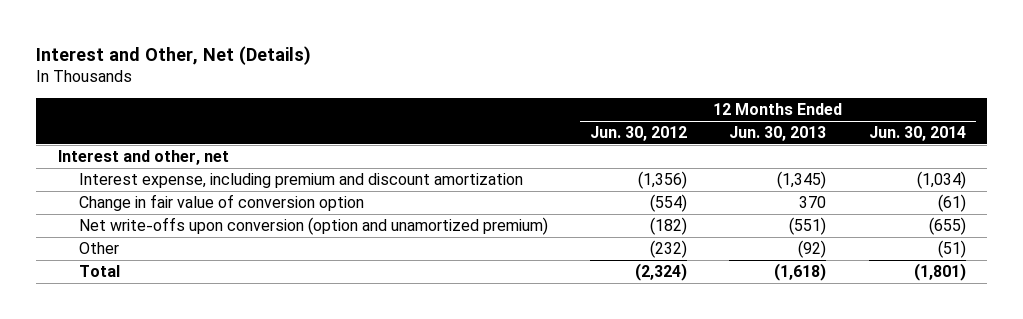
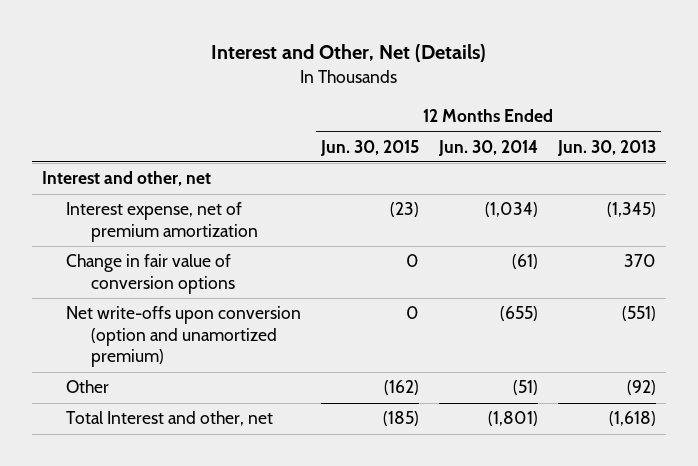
[590,125,688,141] Jun. 30, 2012 -> none
none -> [320,139,420,156] Jun. 30, 2015
[78,172,523,188] Interest expense, including premium and discount amortization -> [66,202,258,242] Interest expense, net of premium amortization
[78,193,364,211] Change in fair value of conversion option -> [66,254,235,294] Change in fair value of conversion options
[78,264,120,277] Total -> [66,411,274,427] Total Interest and other, net

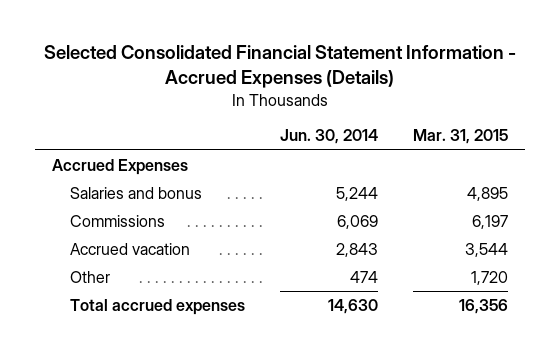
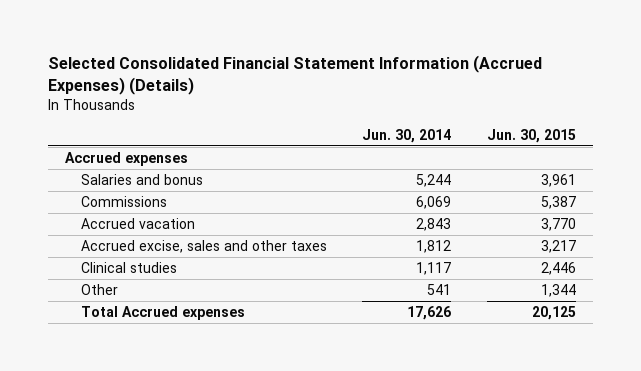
[44,45,517,89] Selected Consolidated Financial Statement Information - Accrued Expenses (Details) -> [47,55,542,96] Selected Consolidated Financial Statement Information (Accrued Expenses) (Details)
[413,129,509,145] Mar. 31, 2015 -> none
none -> [486,128,576,143] Jun. 30, 2015
[52,158,189,175] Accrued Expenses -> [65,151,189,166] Accrued expenses
none -> [80,239,327,253] Accrued excise, sales and other taxes
none -> [80,261,177,273] Clinical studies
[350,270,379,283] 474 -> [427,283,452,295] 541
[70,298,246,315] Total accrued expenses -> [80,305,245,320] Total Accrued expenses
[328,298,379,314] 14,630 -> [407,305,452,320] 17,626

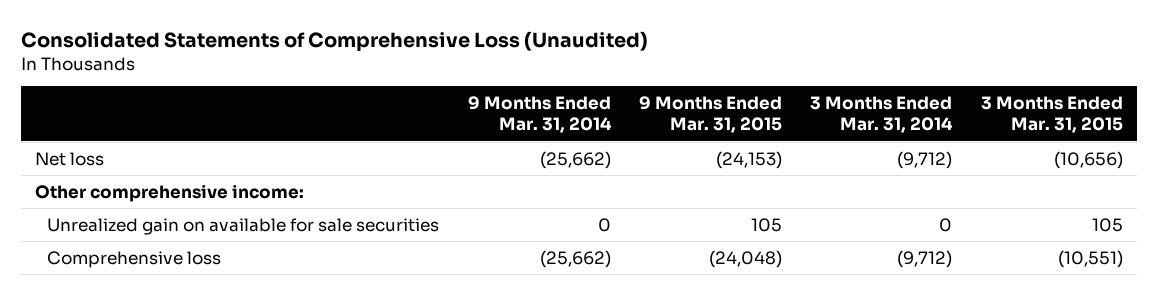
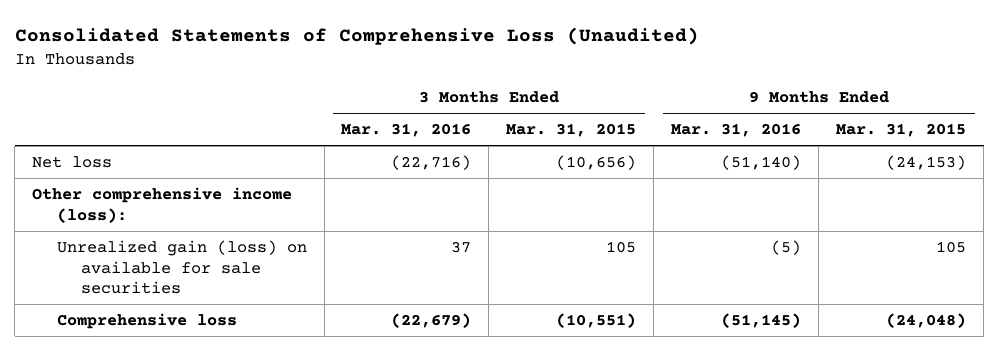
[467,96,612,134] 9 Months Ended Mar. 31, 2014 -> none
[810,96,954,134] 3 Months Ended Mar. 31, 2014 -> none
none -> [341,123,472,138] Mar. 31, 2016
none -> [671,123,802,138] Mar. 31, 2016
[35,183,305,202] Other comprehensive income: -> [32,187,293,223] Other comprehensive income (loss):
[47,217,440,235] Unrealized gain on available for sale securities -> [56,240,307,295] Unrealized gain (loss) on available for sale securities

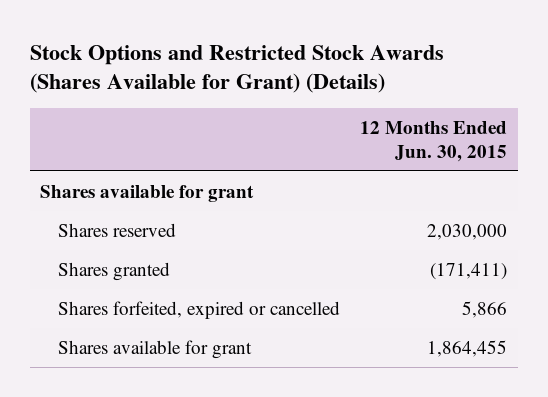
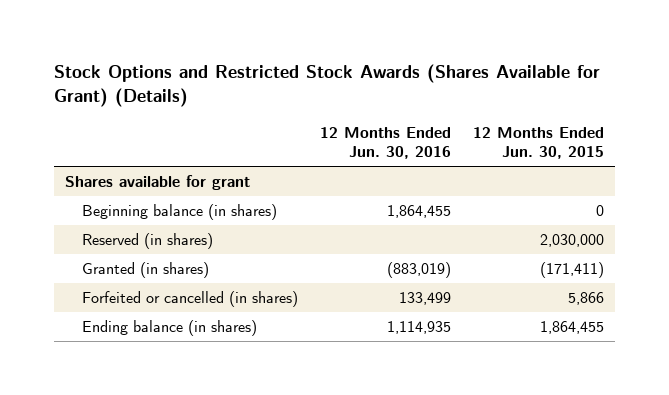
none -> [320,126,452,160] 12 Months Ended Jun. 30, 2016
none -> [82,203,278,220] Beginning balance (in shares)
[57,222,176,237] Shares reserved -> [82,232,214,249] Reserved (in shares)
[57,261,170,281] Shares granted -> [82,261,210,278] Granted (in shares)
[57,300,340,319] Shares forfeited, expired or cancelled -> [82,290,299,307] Forfeited or cancelled (in shares)
[57,339,252,359] Shares available for grant -> [82,319,258,336] Ending balance (in shares)

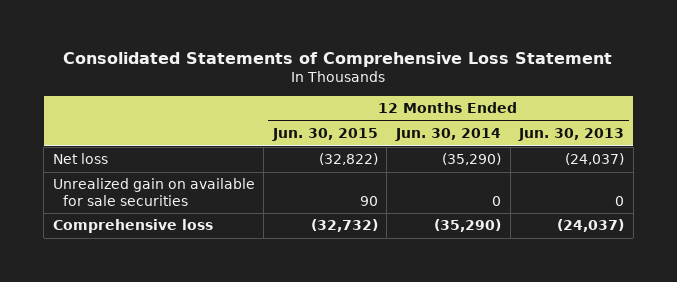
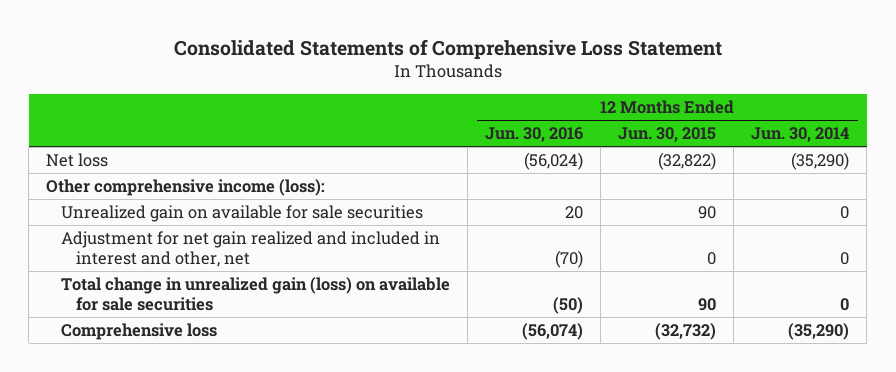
[518,128,625,142] Jun. 30, 2013 -> none
none -> [485,127,584,143] Jun. 30, 2016
none -> [46,179,326,197] Other comprehensive income (loss):
none -> [61,231,441,268] Adjustment for net gain realized and included in interest and other, net
none -> [61,277,451,312] Total change in unrealized gain (loss) on available for sale securities

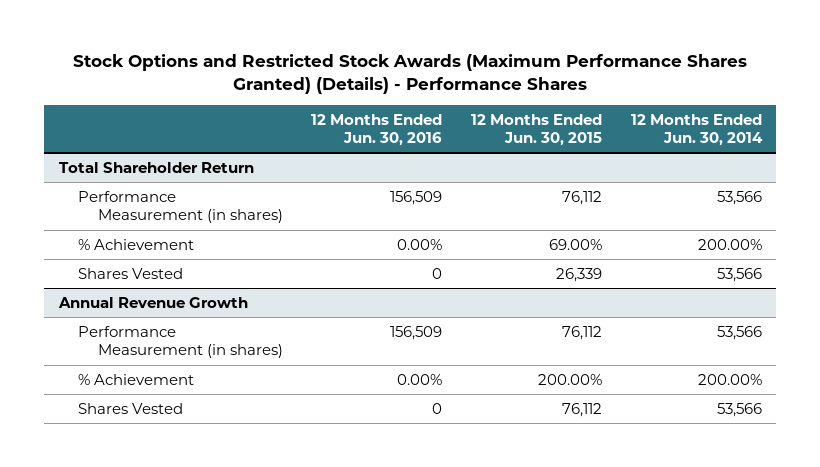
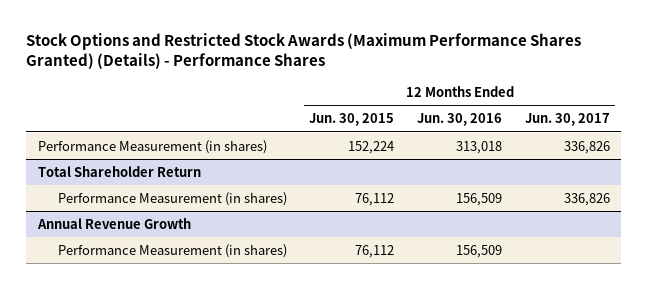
[630,113,763,147] 12 Months Ended Jun. 30, 2014 -> none
none -> [524,113,610,127] Jun. 30, 2017
none -> [37,139,267,154] Performance Measurement (in shares)
[78,238,195,250] % Achievement -> none
[78,267,184,279] Shares Vested -> none
[78,373,195,385] % Achievement -> none
[78,402,184,414] Shares Vested -> none

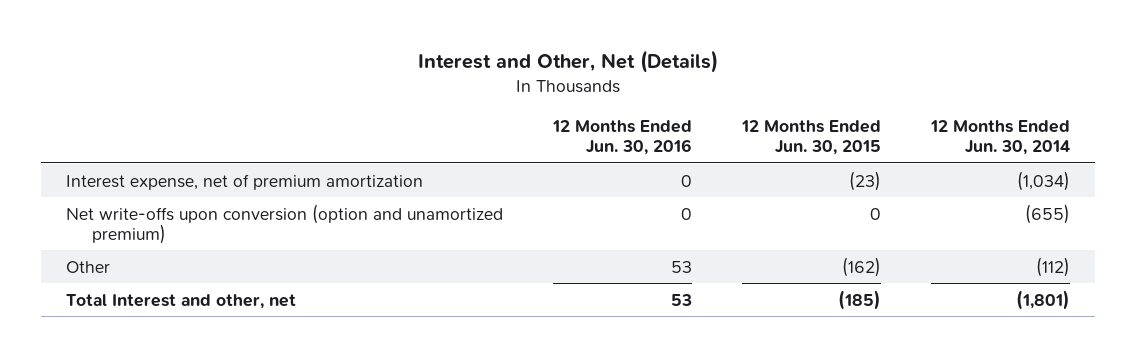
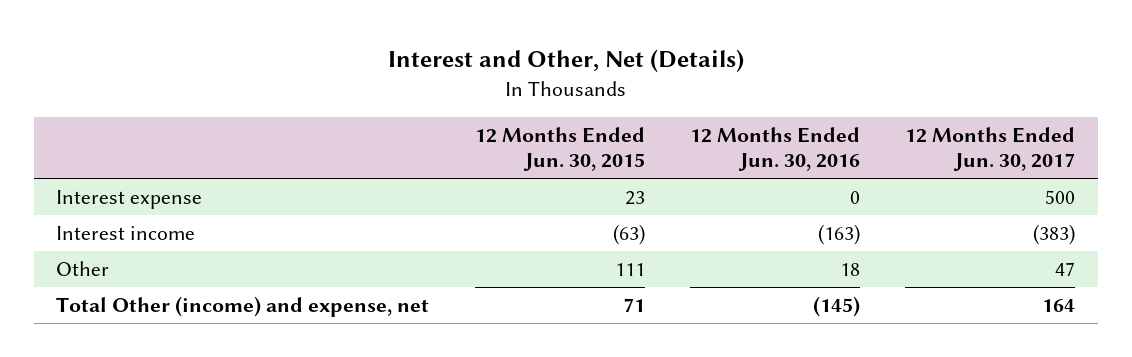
[930,119,1071,155] 12 Months Ended Jun. 30, 2014 -> none
none -> [905,127,1076,171] 12 Months Ended Jun. 30, 2017
[66,203,504,244] Net write-offs upon conversion (option and unamortized premium) -> none
[66,173,424,190] Interest expense, net of premium amortization -> [56,189,203,209] Interest expense
[849,170,882,191] (23) -> [624,190,645,205] 23
none -> [56,225,196,240] Interest income
[671,260,693,273] 53 -> [839,262,860,276] 18
[842,256,882,277] (162) -> [614,262,645,276] 111
[66,293,297,309] Total Interest and other, net -> [56,295,430,317] Total Other (income) and expense, net
[671,293,693,306] 53 -> [812,295,860,317] (145)
[838,289,882,310] (185) -> [622,297,645,312] 71

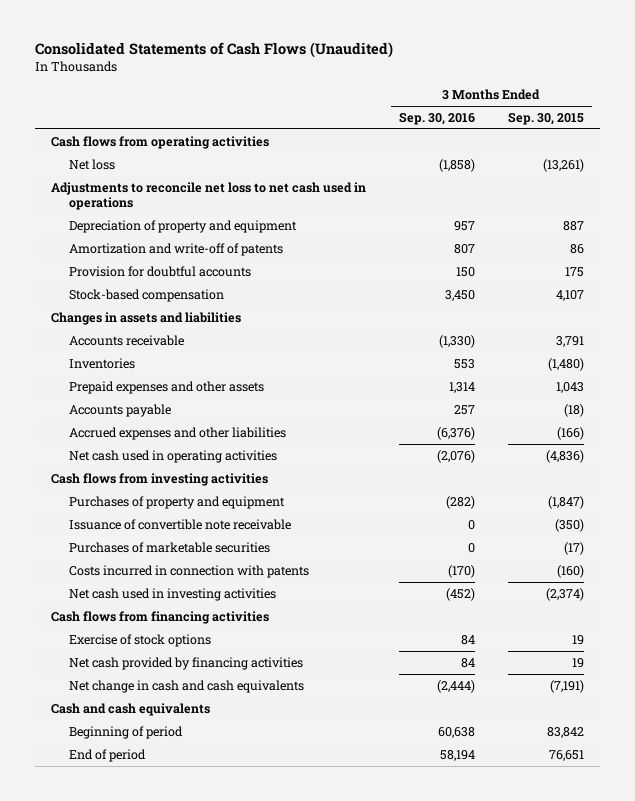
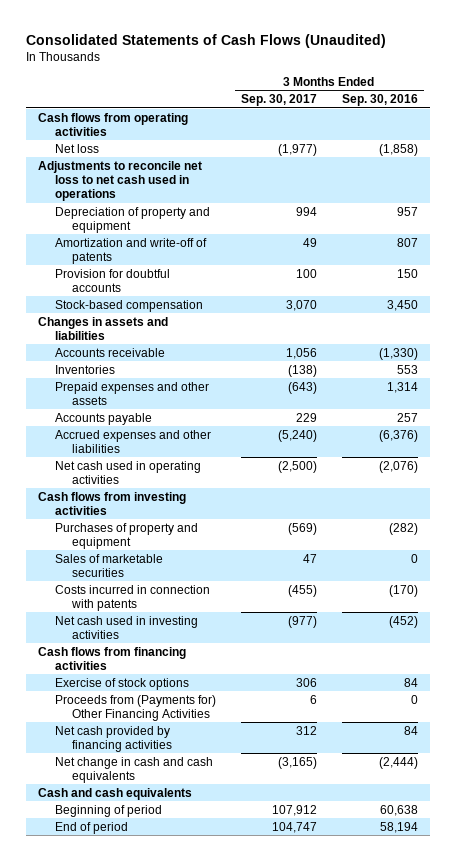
[507,111,584,125] Sep. 30, 2015 -> none
none -> [241,94,318,107] Sep. 30, 2017
[68,518,291,530] Issuance of convertible note receivable -> none
[68,541,270,553] Purchases of marketable securities -> [55,553,164,577] Sales of marketable securities
none -> [55,694,217,721] Proceeds from (Payments for) Other Financing Activities

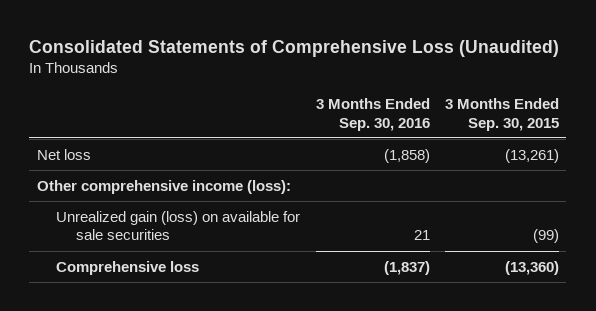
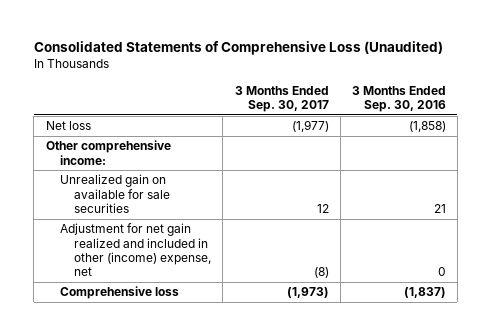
[444,97,559,131] 3 Months Ended Sep. 30, 2015 -> none
none -> [234,85,329,112] 3 Months Ended Sep. 30, 2017
[37,179,292,194] Other comprehensive income (loss): -> [45,140,171,165] Other comprehensive income:
[56,210,301,241] Unrealized gain (loss) on available for sale securities -> [59,174,171,213] Unrealized gain on available for sale securities
none -> [59,223,212,277] Adjustment for net gain realized and included in other (income) expense, net

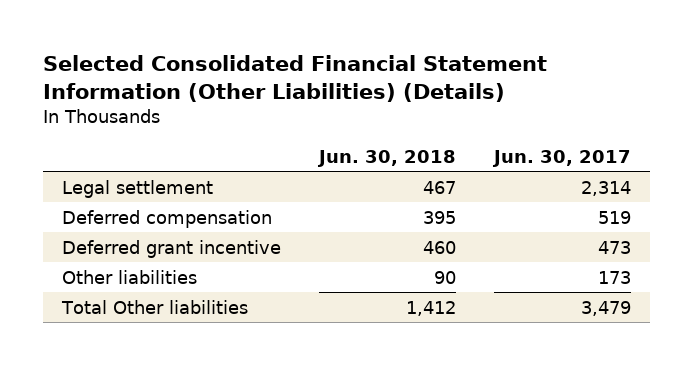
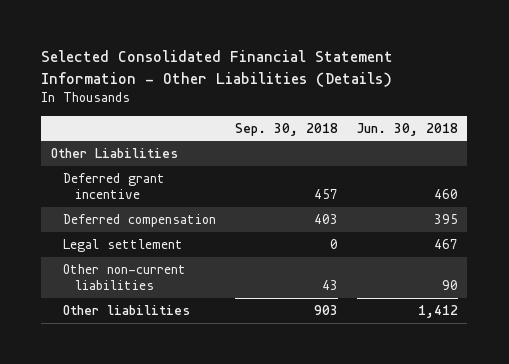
[42,54,547,102] Selected Consolidated Financial Statement Information (Other Liabilities) (Details) -> [41,50,394,87] Selected Consolidated Financial Statement Information - Other Liabilities (Details)
[491,149,631,167] Jun. 30, 2017 -> none
none -> [234,122,338,136] Sep. 30, 2018
none -> [50,148,178,159] Other Liabilities
[60,299,248,314] Total Other liabilities -> none
[61,209,272,228] Deferred compensation -> [62,214,216,228] Deferred compensation
[61,179,213,198] Legal settlement -> [62,239,183,253] Legal settlement
none -> [62,264,186,290] Other non-current liabilities
[433,270,456,284] 90 -> [417,305,458,319] 1,412

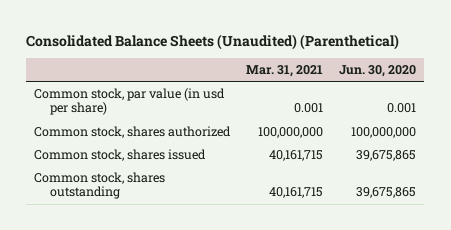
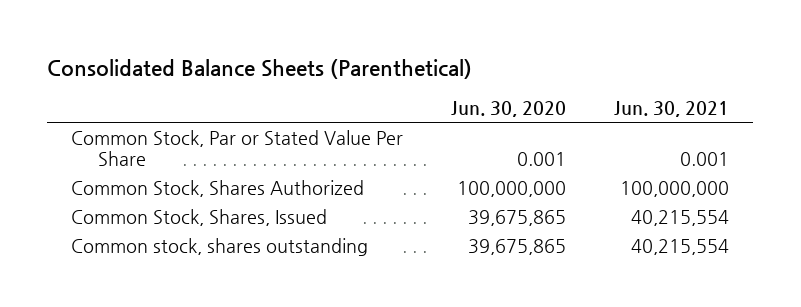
[26,33,400,50] Consolidated Balance Sheets (Unaudited) (Parenthetical) -> [47,59,473,80] Consolidated Balance Sheets (Parenthetical)
[246,64,324,77] Mar. 31, 2021 -> none
none -> [614,101,730,118] Jun. 30, 2021
[34,88,226,116] Common stock, par value (in usd per share) -> [71,129,404,166] Common Stock, Par or Stated Value Per Share
[34,126,232,139] Common stock, shares authorized -> [71,179,365,197] Common Stock, Shares Authorized
[34,149,207,162] Common stock, shares issued -> [71,208,328,226] Common Stock, Shares, Issued

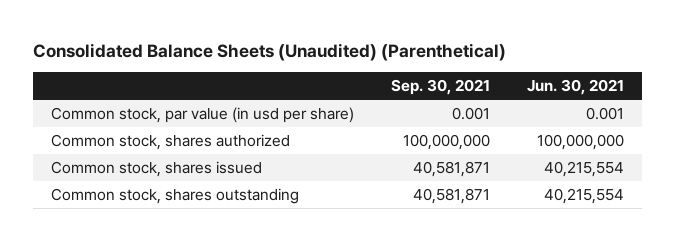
[47,59,473,80] Consolidated Balance Sheets (Parenthetical) -> [32,42,506,61] Consolidated Balance Sheets (Unaudited) (Parenthetical)
[451,101,567,118] Jun. 30, 2020 -> none
none -> [391,79,491,96] Sep. 30, 2021
[71,129,404,166] Common Stock, Par or Stated Value Per Share -> [51,107,355,124] Common stock, par value (in usd per share)
[71,179,365,197] Common Stock, Shares Authorized -> [51,134,291,151] Common stock, shares authorized
[71,208,328,226] Common Stock, Shares, Issued -> [51,161,263,178] Common stock, shares issued

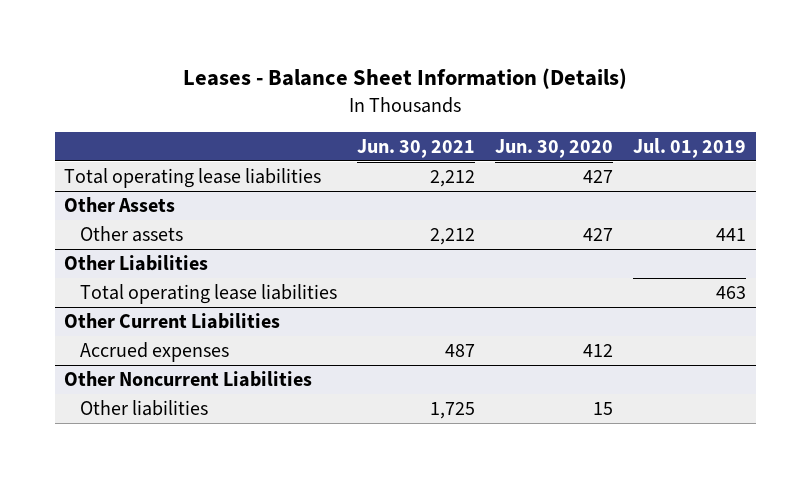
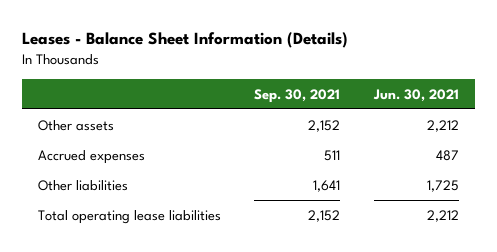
[494,138,613,158] Jun. 30, 2020 -> none
[632,137,746,158] Jul. 01, 2019 -> none
none -> [254,88,341,103] Sep. 30, 2021
[64,197,176,213] Other Assets -> none
[64,255,209,272] Other Liabilities -> none
[80,284,338,305] Total operating lease liabilities -> none
[64,313,281,330] Other Current Liabilities -> none
[64,371,313,388] Other Noncurrent Liabilities -> none
[64,168,322,189] Total operating lease liabilities -> [38,209,222,224] Total operating lease liabilities

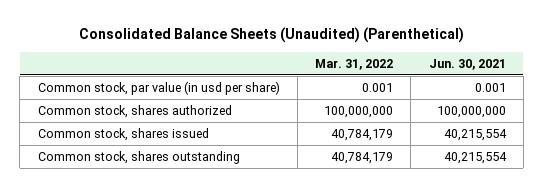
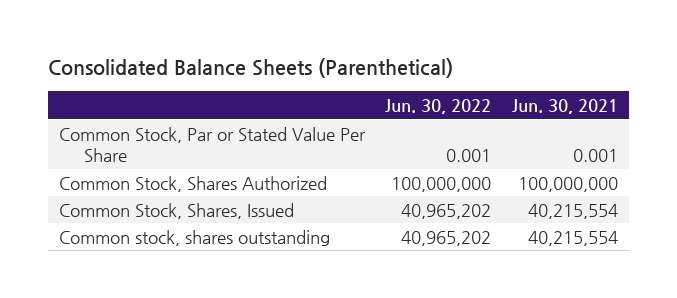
[78,27,464,44] Consolidated Balance Sheets (Unaudited) (Parenthetical) -> [48,58,454,79] Consolidated Balance Sheets (Parenthetical)
[315,58,394,70] Mar. 31, 2022 -> none
none -> [385,99,492,115] Jun. 30, 2022
[37,80,280,95] Common stock, par value (in usd per share) -> [58,126,366,163] Common Stock, Par or Stated Value Per Share
[37,104,232,118] Common stock, shares authorized -> [58,175,327,192] Common Stock, Shares Authorized
[37,127,209,141] Common stock, shares issued -> [58,202,294,219] Common Stock, Shares, Issued

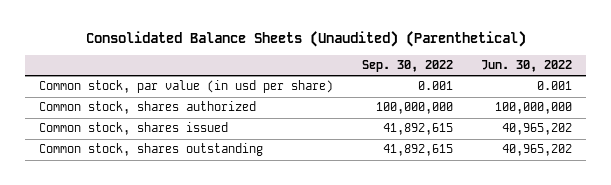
[48,58,454,79] Consolidated Balance Sheets (Parenthetical) -> [85,31,526,48] Consolidated Balance Sheets (Unaudited) (Parenthetical)
[512,99,619,115] Jun. 30, 2021 -> none
none -> [361,60,453,73] Sep. 30, 2022
[58,126,366,163] Common Stock, Par or Stated Value Per Share -> [39,80,334,94] Common stock, par value (in usd per share)
[58,175,327,192] Common Stock, Shares Authorized -> [39,101,257,115] Common stock, shares authorized
[58,202,294,219] Common Stock, Shares, Issued -> [39,122,229,136] Common stock, shares issued

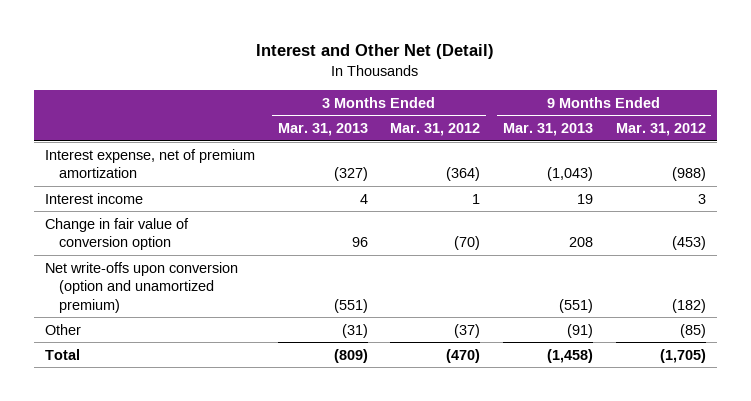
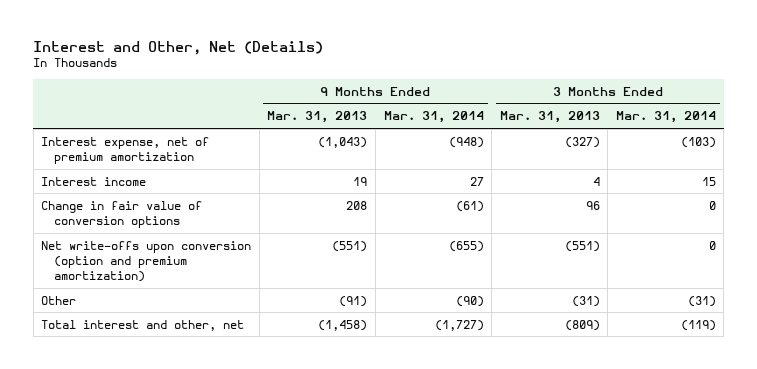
[256,44,495,60] Interest and Other Net (Detail) -> [33,40,324,55] Interest and Other, Net (Details)
[390,123,481,137] Mar. 31, 2012 -> none
[615,123,706,137] Mar. 31, 2012 -> none
none -> [383,111,484,124] Mar. 31, 2014
none -> [615,111,716,124] Mar. 31, 2014
[45,217,190,251] Change in fair value of conversion option -> [41,200,203,228] Change in fair value of conversion options
[45,261,239,313] Net write-offs upon conversion (option and unamortized premium) -> [41,240,252,283] Net write-offs upon conversion (option and premium amortization)
[45,348,81,360] Total -> [41,319,245,331] Total interest and other, net

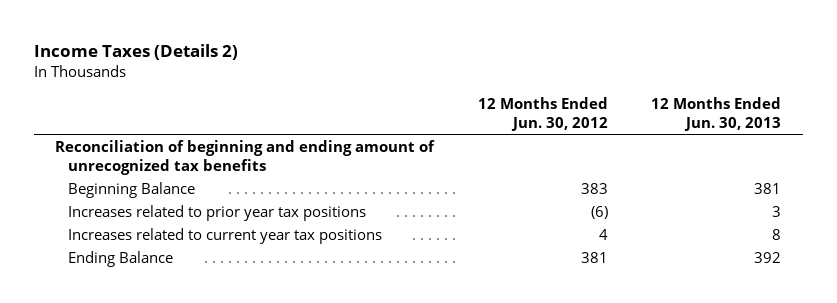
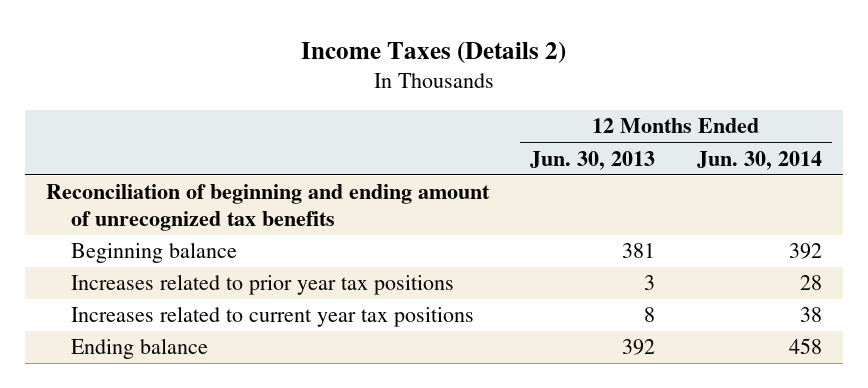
[477,97,608,131] 12 Months Ended Jun. 30, 2012 -> none
none -> [696,150,822,170] Jun. 30, 2014
[68,181,196,198] Beginning Balance -> [70,242,237,264] Beginning balance
[68,250,174,267] Ending Balance -> [70,338,208,360] Ending balance

